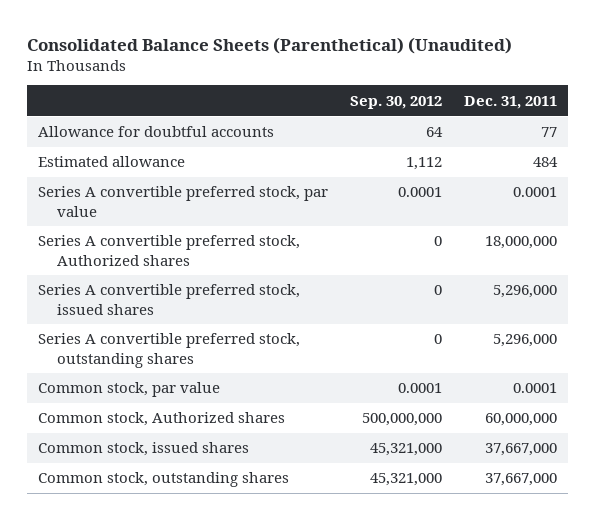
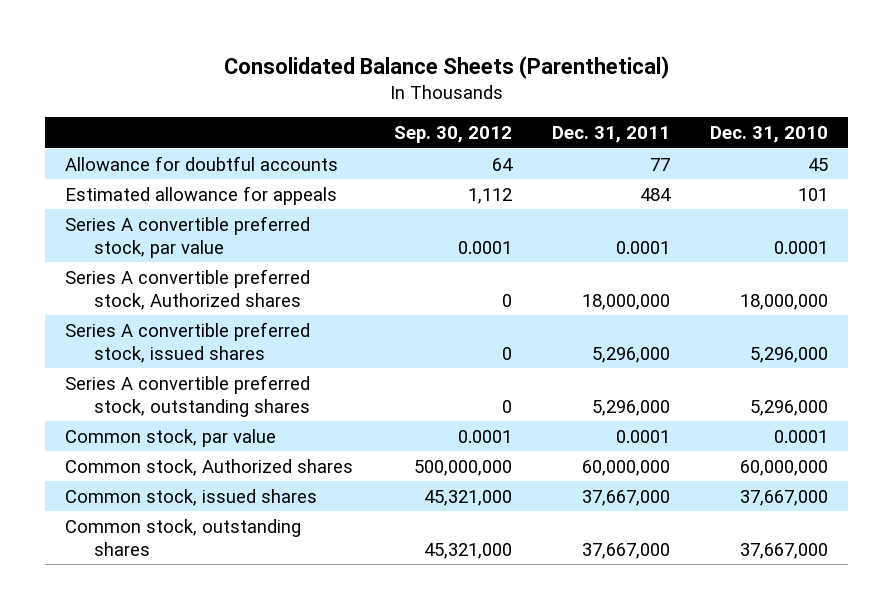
[27,36,513,54] Consolidated Balance Sheets (Parenthetical) (Unaudited) -> [223,55,669,79] Consolidated Balance Sheets (Parenthetical)
none -> [710,126,829,144] Dec. 31, 2010
[38,156,186,168] Estimated allowance -> [65,185,338,205] Estimated allowance for appeals

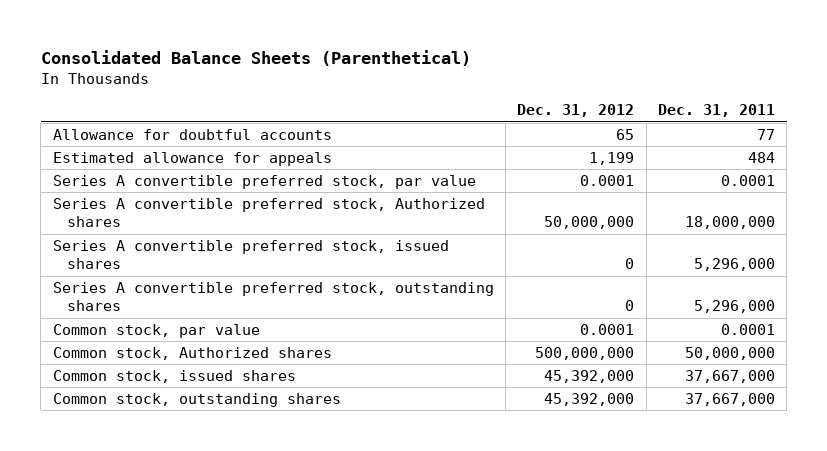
[393,126,512,144] Sep. 30, 2012 -> none
[710,126,829,144] Dec. 31, 2010 -> none
none -> [517,104,635,118] Dec. 31, 2012
[581,459,670,476] 60,000,000 -> [684,347,775,361] 50,000,000

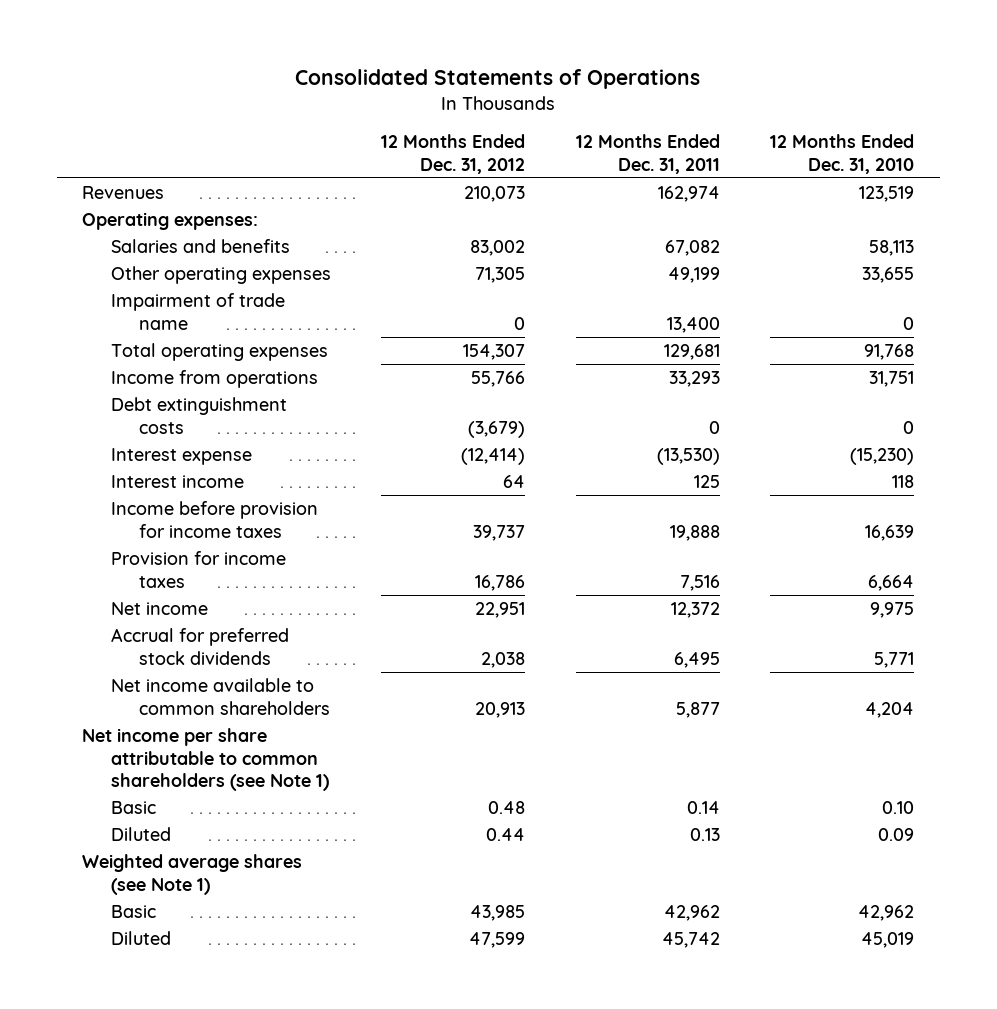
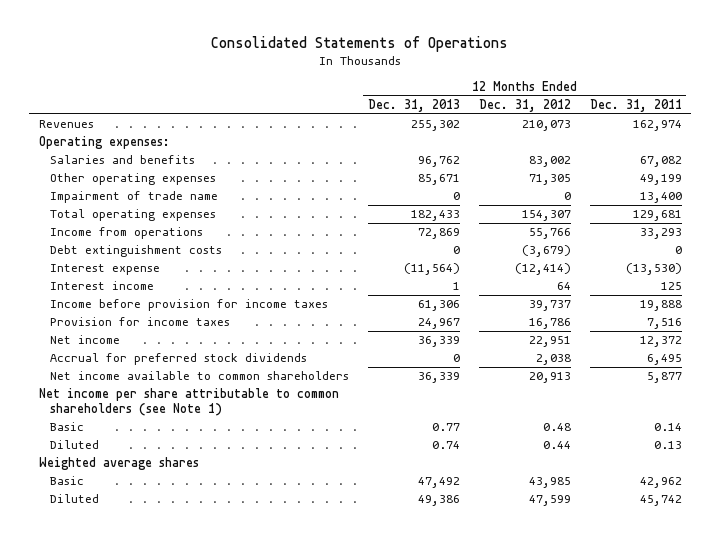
[770,134,915,174] 12 Months Ended Dec. 31, 2010 -> none
none -> [367,99,460,113] Dec. 31, 2013
[82,854,303,895] Weighted average shares (see Note 1) -> [38,457,199,471] Weighted average shares

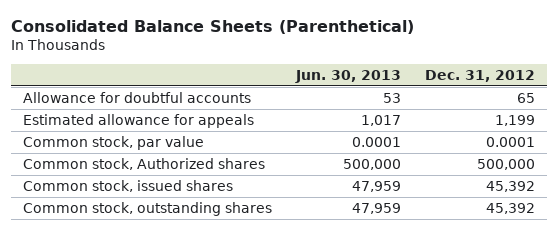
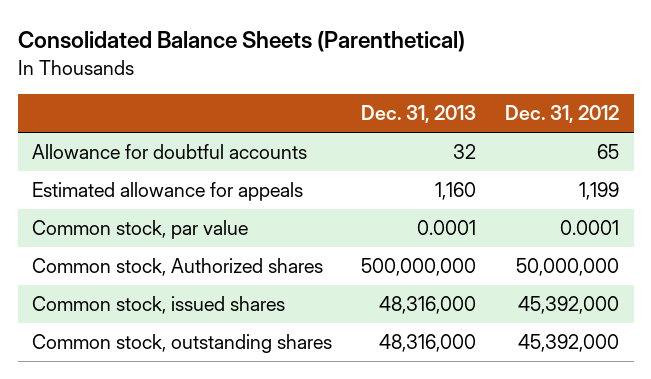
[295,69,402,83] Jun. 30, 2013 -> none
none -> [361,105,477,124] Dec. 31, 2013
[476,159,535,171] 500,000 -> [516,258,620,277] 50,000,000
[485,181,535,193] 45,392 -> [518,296,620,315] 45,392,000
[485,203,535,215] 45,392 -> [518,334,620,353] 45,392,000

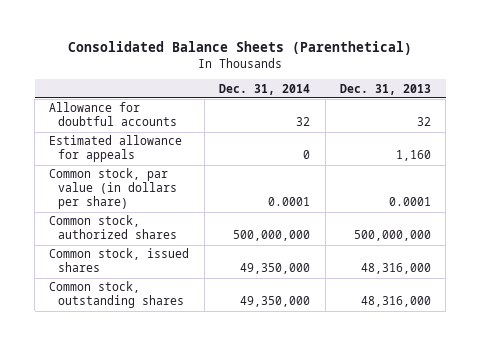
[505,105,620,124] Dec. 31, 2012 -> none
none -> [219,83,311,95] Dec. 31, 2014
[32,220,249,240] Common stock, par value -> [49,168,178,210] Common stock, par value (in dollars per share)
[32,258,324,277] Common stock, Authorized shares -> [49,215,178,240] Common stock, authorized shares

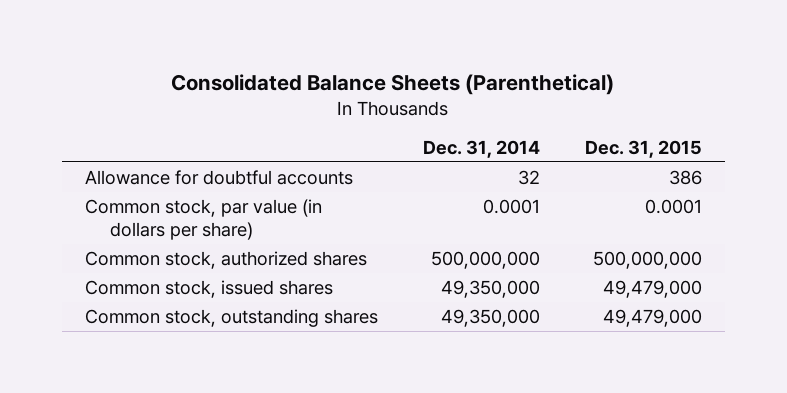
[339,83,431,95] Dec. 31, 2013 -> none
none -> [585,140,703,159] Dec. 31, 2015
[49,135,183,163] Estimated allowance for appeals -> none

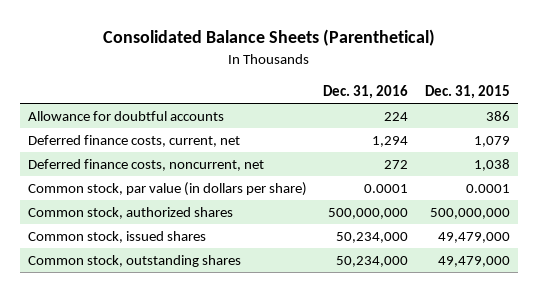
[422,140,540,159] Dec. 31, 2014 -> none
none -> [323,84,409,99] Dec. 31, 2016
none -> [28,135,241,148] Deferred finance costs, current, net
none -> [28,159,265,172] Deferred finance costs, noncurrent, net

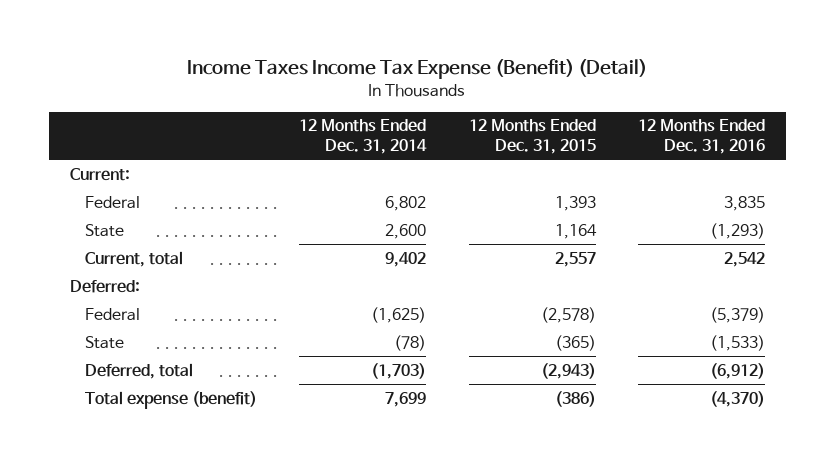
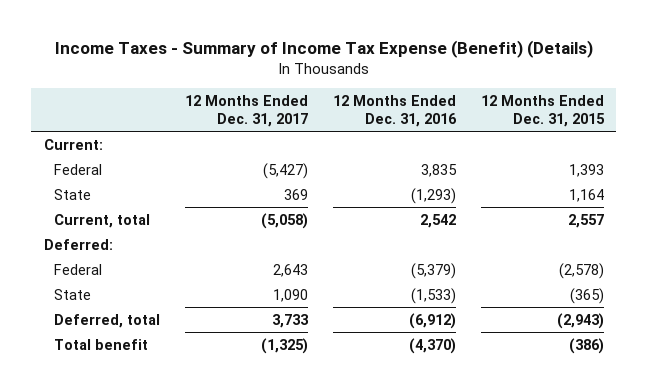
[187,58,648,79] Income Taxes Income Tax Expense (Benefit) (Detail) -> [54,39,593,58] Income Taxes - Summary of Income Tax Expense (Benefit) (Details)
[299,119,428,154] 12 Months Ended Dec. 31, 2014 -> none
none -> [184,95,308,127] 12 Months Ended Dec. 31, 2017
[85,390,258,409] Total expense (benefit) -> [53,338,148,350] Total benefit

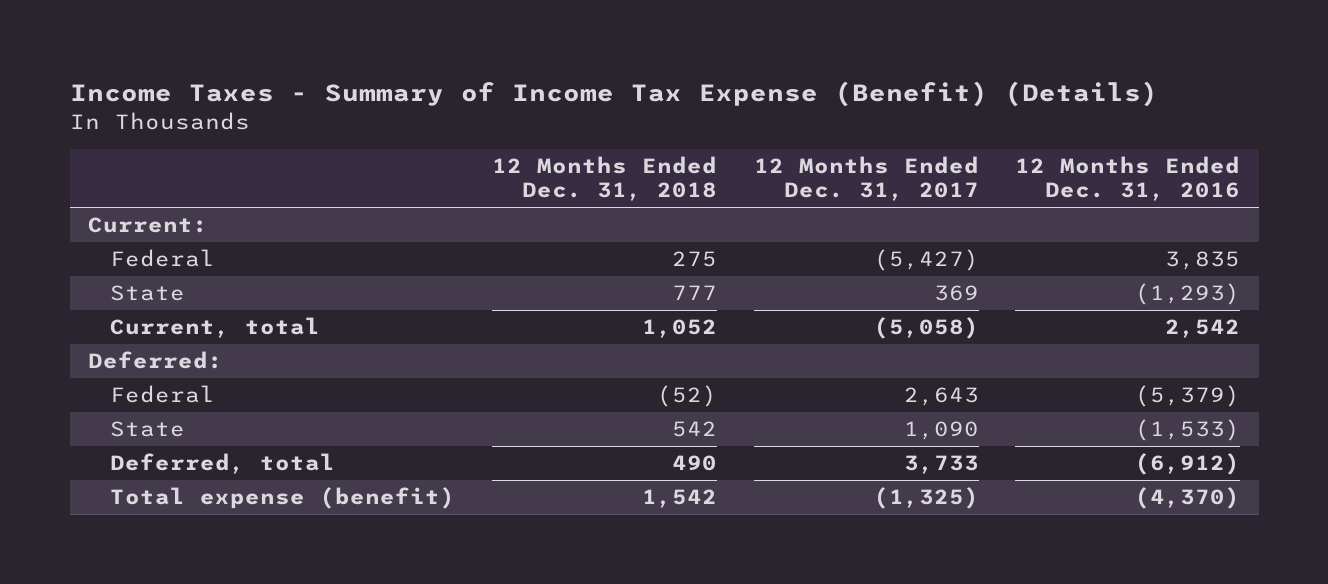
[480,95,605,127] 12 Months Ended Dec. 31, 2015 -> none
none -> [492,156,718,202] 12 Months Ended Dec. 31, 2018
[53,338,148,350] Total benefit -> [110,487,456,510] Total expense (benefit)

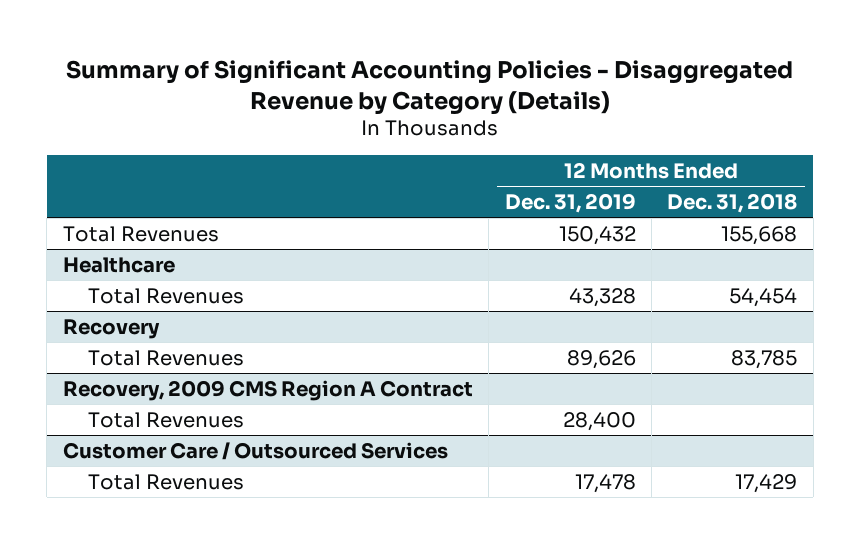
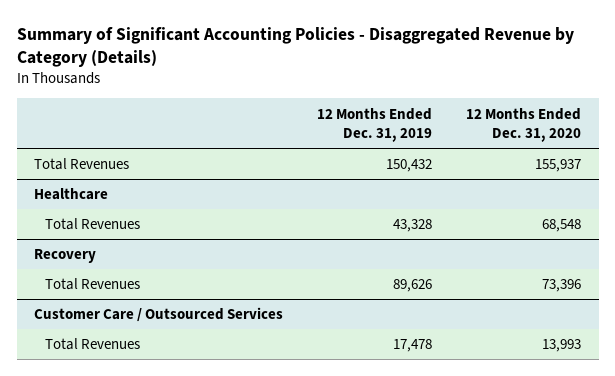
[667,193,798,214] Dec. 31, 2018 -> none
none -> [466,107,582,142] 12 Months Ended Dec. 31, 2020
[62,379,473,401] Recovery, 2009 CMS Region A Contract -> none
[88,411,245,428] Total Revenues -> none

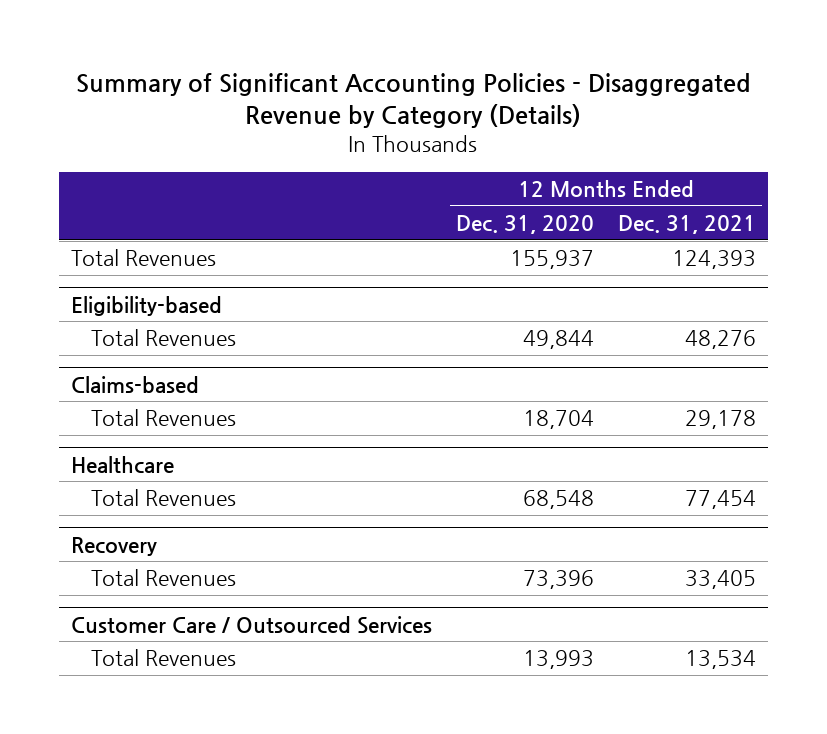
[317,107,433,142] 12 Months Ended Dec. 31, 2019 -> none
none -> [617,214,756,234] Dec. 31, 2021
none -> [71,295,223,316] Eligibility-based
none -> [91,329,237,347] Total Revenues
none -> [71,375,200,393] Claims-based
none -> [91,409,237,427] Total Revenues

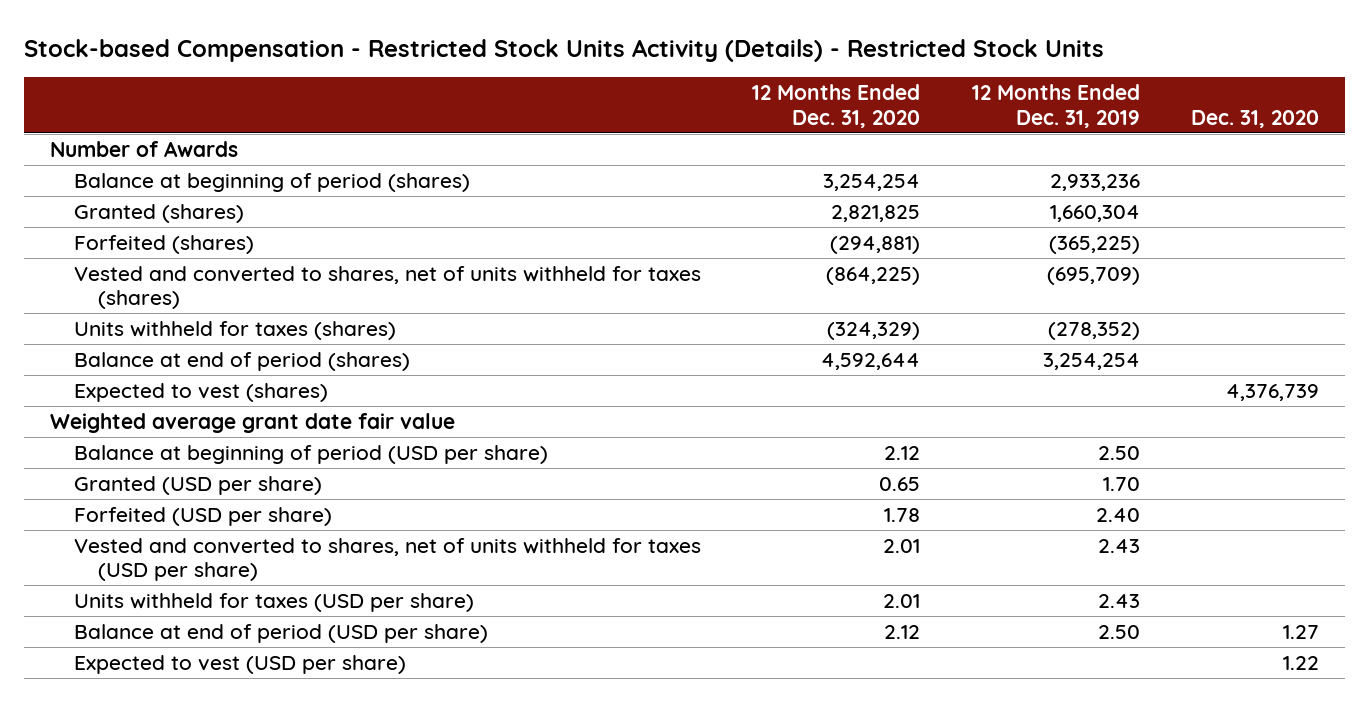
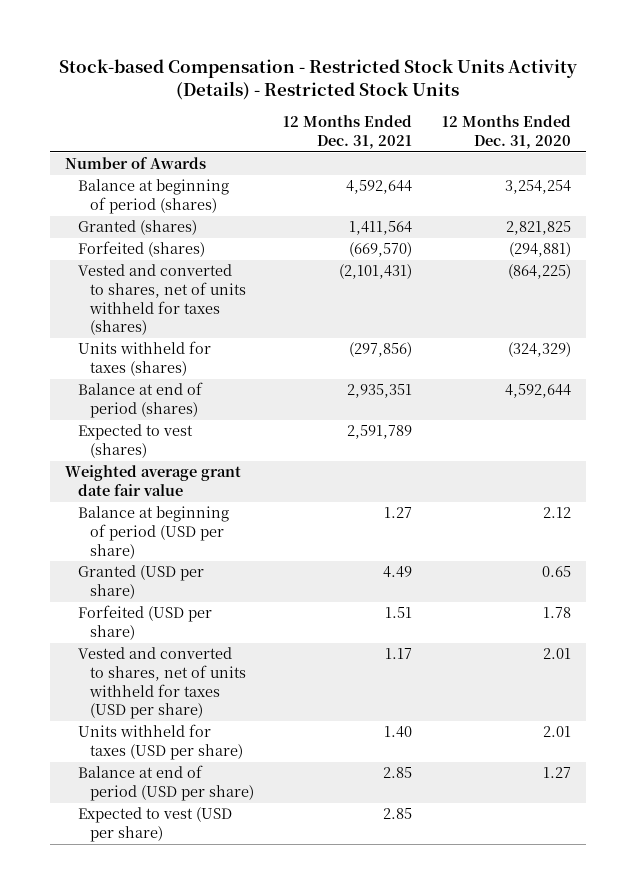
[971,84,1140,128] 12 Months Ended Dec. 31, 2019 -> none
[1191,109,1320,128] Dec. 31, 2020 -> none
none -> [283,115,413,149] 12 Months Ended Dec. 31, 2021
[884,624,921,639] 2.12 -> [542,767,571,779] 1.27

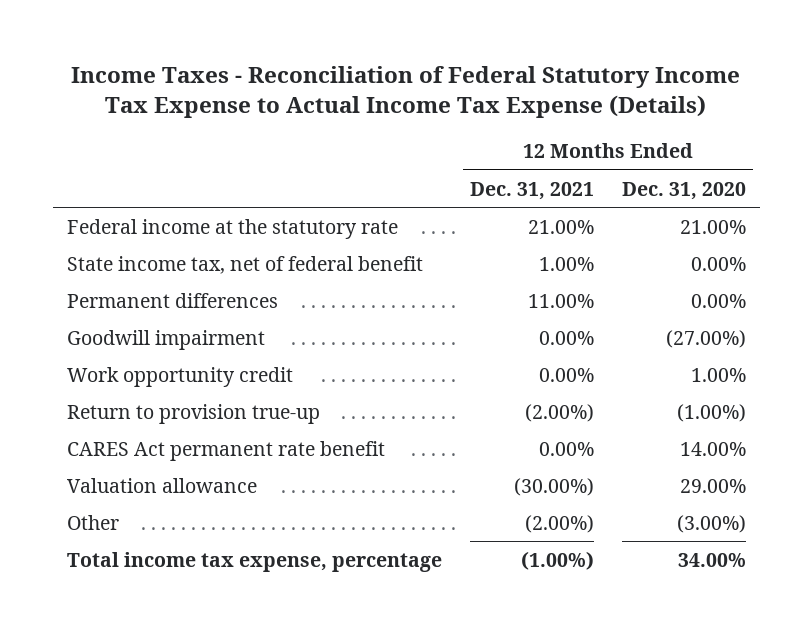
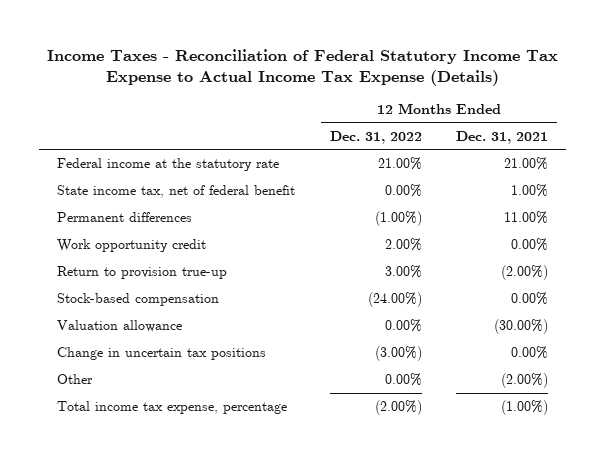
[621,181,746,200] Dec. 31, 2020 -> none
none -> [329,130,422,144] Dec. 31, 2022
[66,329,265,350] Goodwill impairment -> none
[66,440,385,461] CARES Act permanent rate benefit -> none
none -> [56,293,219,307] Stock-based compensation
none -> [56,347,266,361] Change in uncertain tax positions

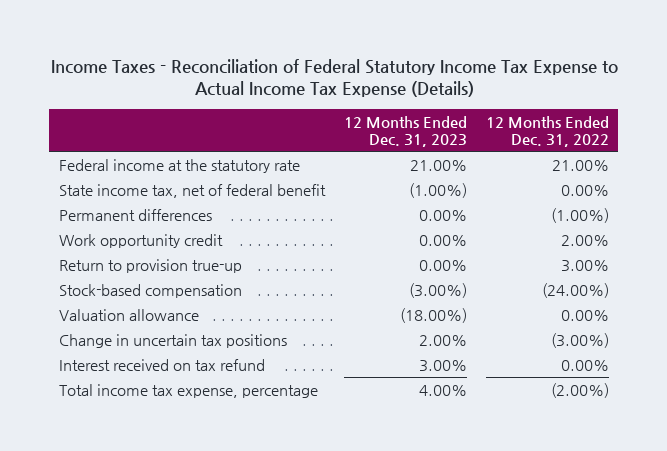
[456,130,549,144] Dec. 31, 2021 -> none
none -> [343,115,467,147] 12 Months Ended Dec. 31, 2023
[56,374,93,385] Other -> none
none -> [58,358,265,371] Interest received on tax refund

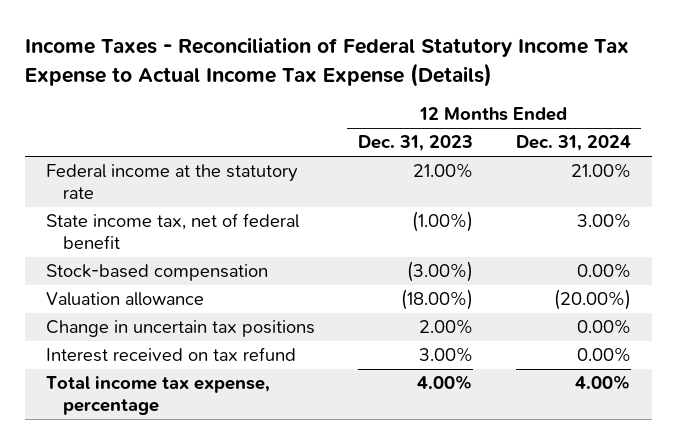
[485,115,609,147] 12 Months Ended Dec. 31, 2022 -> none
none -> [515,135,631,152] Dec. 31, 2024
[58,208,212,221] Permanent differences -> none
[58,233,223,248] Work opportunity credit -> none
[58,258,242,273] Return to provision true-up -> none

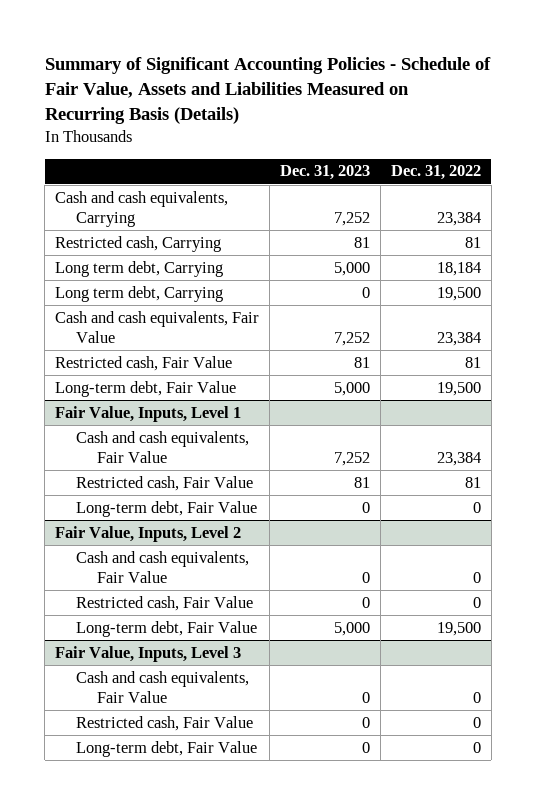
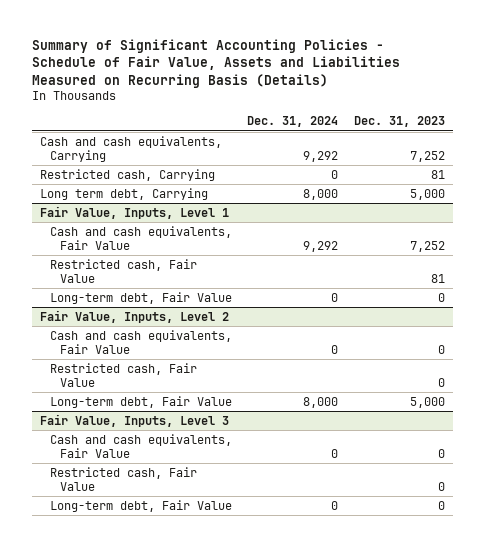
[390,165,481,181] Dec. 31, 2022 -> none
none -> [247,116,339,128] Dec. 31, 2024
[55,285,224,302] Long term debt, Carrying -> none
[55,310,260,344] Cash and cash equivalents, Fair Value -> none
[55,355,233,371] Restricted cash, Fair Value -> none
[55,380,237,397] Long-term debt, Fair Value -> none

